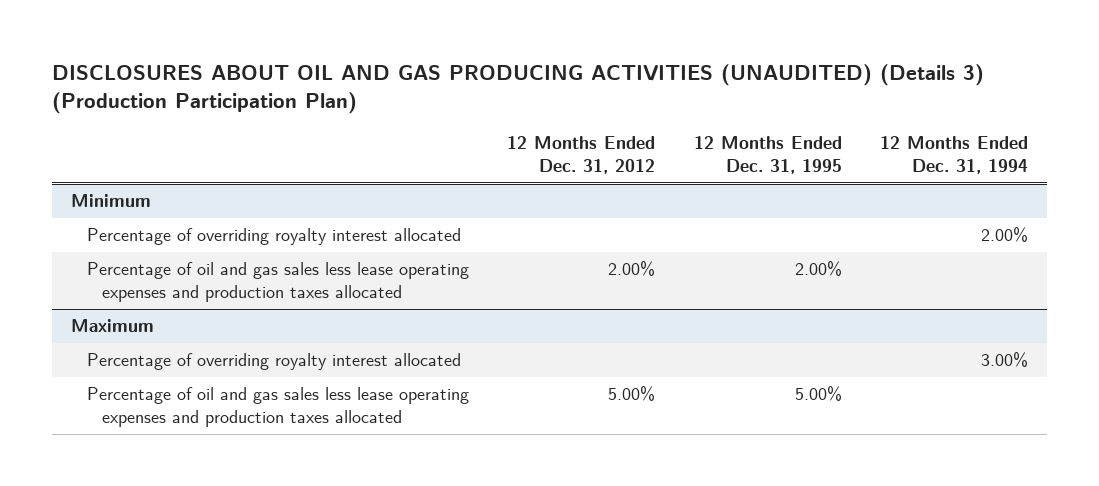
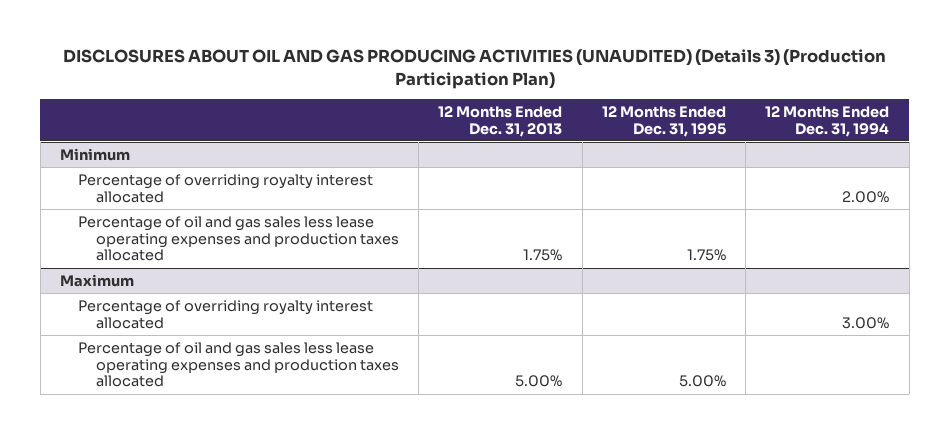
[507,136,656,174] 12 Months Ended Dec. 31, 2012 -> none
none -> [438,105,563,137] 12 Months Ended Dec. 31, 2013
[794,261,842,277] 2.00% -> [686,249,726,262] 1.75%

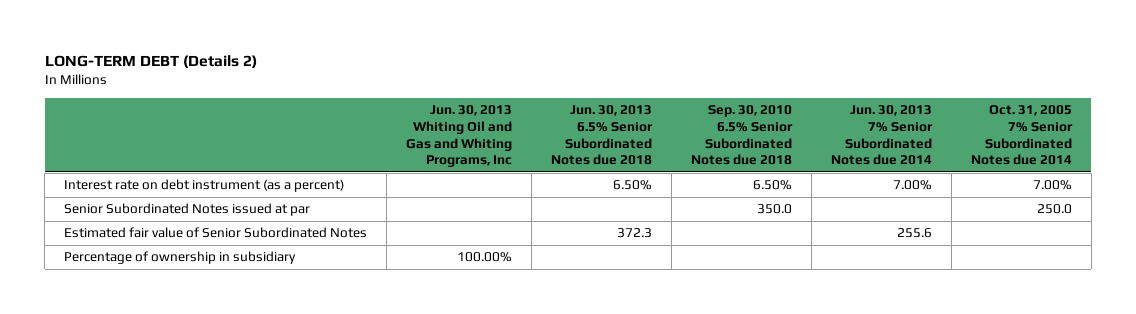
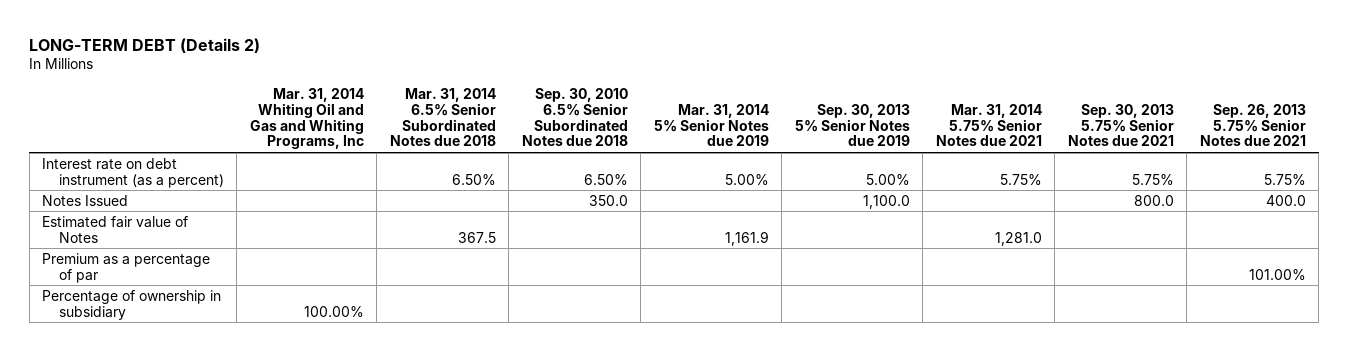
[406,105,513,168] Jun. 30, 2013 Whiting Oil and Gas and Whiting Programs, Inc -> none
[550,105,653,166] Jun. 30, 2013 6.5% Senior Subordinated Notes due 2018 -> none
[830,105,933,166] Jun. 30, 2013 7% Senior Subordinated Notes due 2014 -> none
[970,105,1073,166] Oct. 31, 2005 7% Senior Subordinated Notes due 2014 -> none
none -> [249,87,364,150] Mar. 31, 2014 Whiting Oil and Gas and Whiting Programs, Inc
none -> [389,87,496,147] Mar. 31, 2014 6.5% Senior Subordinated Notes due 2018
none -> [653,103,769,147] Mar. 31, 2014 5% Senior Notes due 2019
none -> [794,103,910,147] Sep. 30, 2013 5% Senior Notes due 2019
none -> [935,103,1042,147] Mar. 31, 2014 5.75% Senior Notes due 2021
none -> [1067,103,1174,147] Sep. 30, 2013 5.75% Senior Notes due 2021
none -> [1199,103,1306,147] Sep. 26, 2013 5.75% Senior Notes due 2021
[64,203,311,217] Senior Subordinated Notes issued at par -> [42,194,129,206] Notes Issued
[64,227,368,239] Estimated fair value of Senior Subordinated Notes -> [42,215,189,243] Estimated fair value of Notes
none -> [42,252,211,283] Premium as a percentage of par

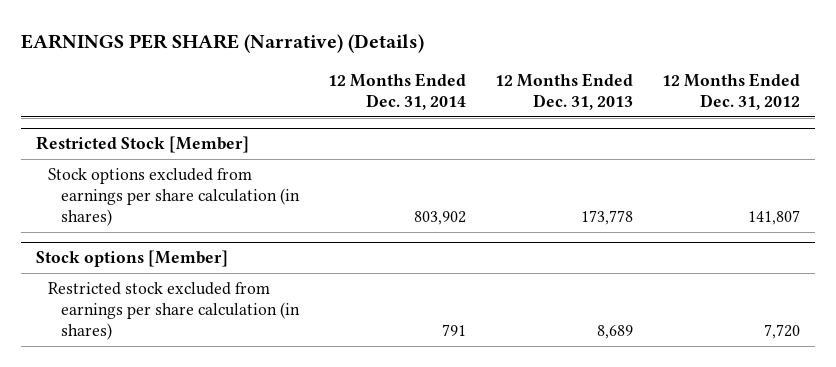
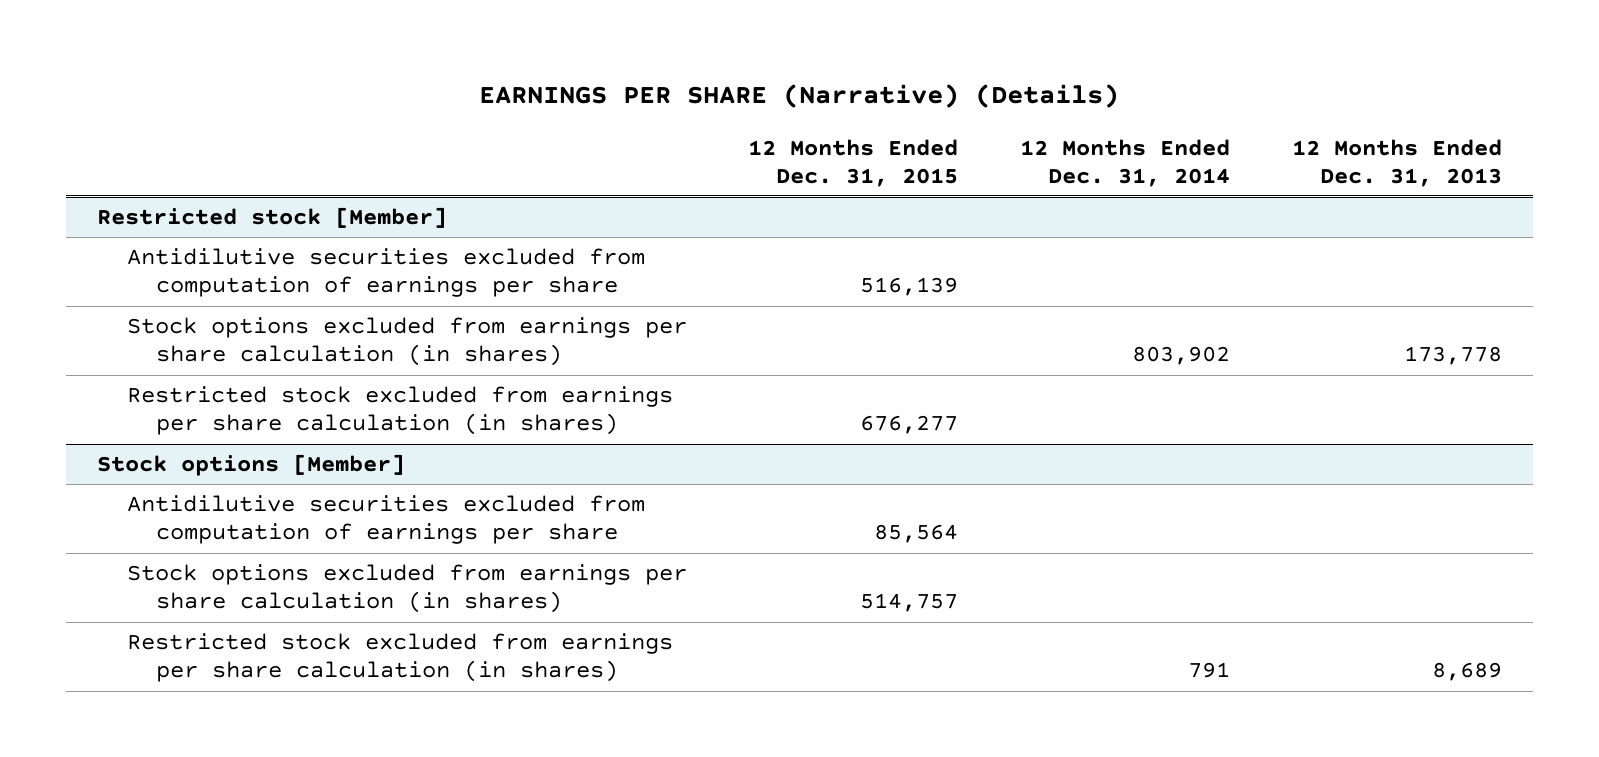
[662,73,801,111] 12 Months Ended Dec. 31, 2012 -> none
none -> [748,138,959,187] 12 Months Ended Dec. 31, 2015
[35,136,249,154] Restricted Stock [Member] -> [97,207,448,229] Restricted stock [Member]
none -> [126,248,645,298] Antidilutive securities excluded from computation of earnings per share
none -> [126,386,673,436] Restricted stock excluded from earnings per share calculation (in shares)
none -> [126,495,645,545] Antidilutive securities excluded from computation of earnings per share
none -> [126,564,687,614] Stock options excluded from earnings per share calculation (in shares)

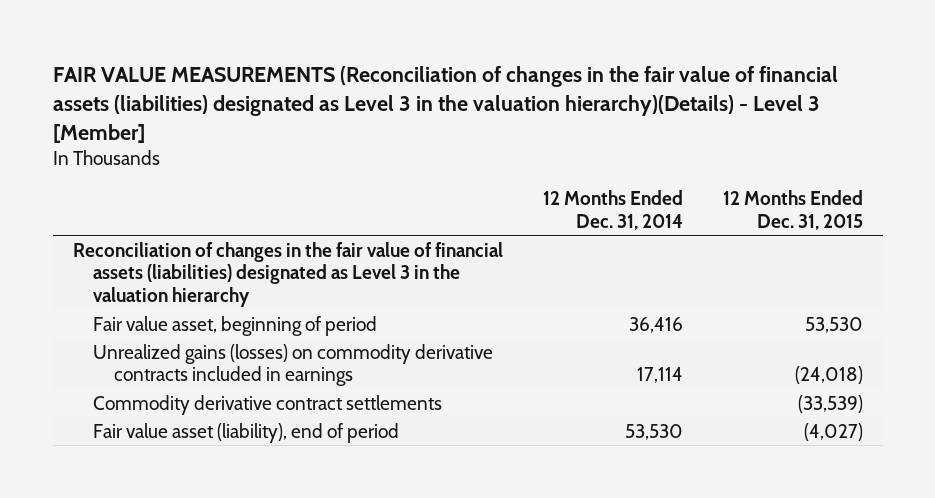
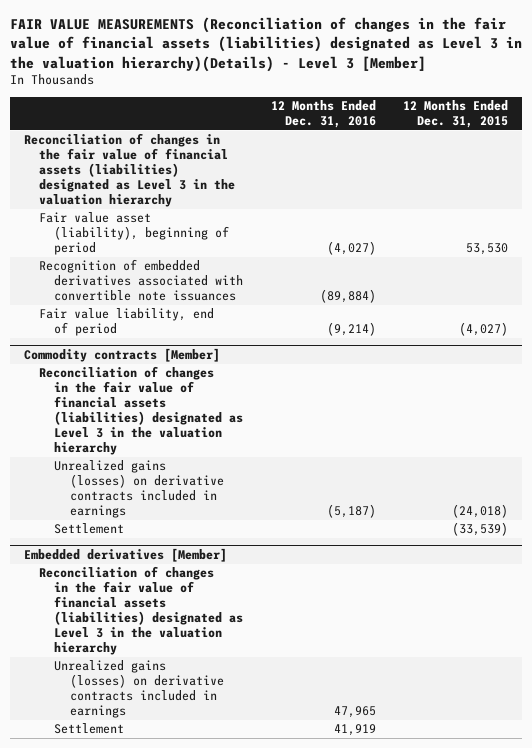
[542,189,683,230] 12 Months Ended Dec. 31, 2014 -> none
none -> [270,99,376,128] 12 Months Ended Dec. 31, 2016
[93,343,494,387] Unrealized gains (losses) on commodity derivative contracts included in earnings -> none
[93,394,443,415] Commodity derivative contract settlements -> none
[93,315,378,336] Fair value asset, beginning of period -> [39,212,230,256] Fair value asset (liability), beginning of period
none -> [39,259,244,302] Recognition of embedded derivatives associated with convertible note issuances
[93,422,400,443] Fair value asset (liability), end of period -> [39,308,215,337] Fair value liability, end of period
none -> [23,347,220,362] Commodity contracts [Member]
none -> [39,366,244,456] Reconciliation of changes in the fair value of financial assets (liabilities) designated as Level 3 in the valuation hierarchy
none -> [54,460,224,519] Unrealized gains (losses) on derivative contracts included in earnings
none -> [54,523,125,535] Settlement
none -> [23,547,227,562] Embedded derivatives [Member]
none -> [39,566,244,656] Reconciliation of changes in the fair value of financial assets (liabilities) designated as Level 3 in the valuation hierarchy
none -> [54,660,224,719] Unrealized gains (losses) on derivative contracts included in earnings
none -> [54,723,125,735] Settlement

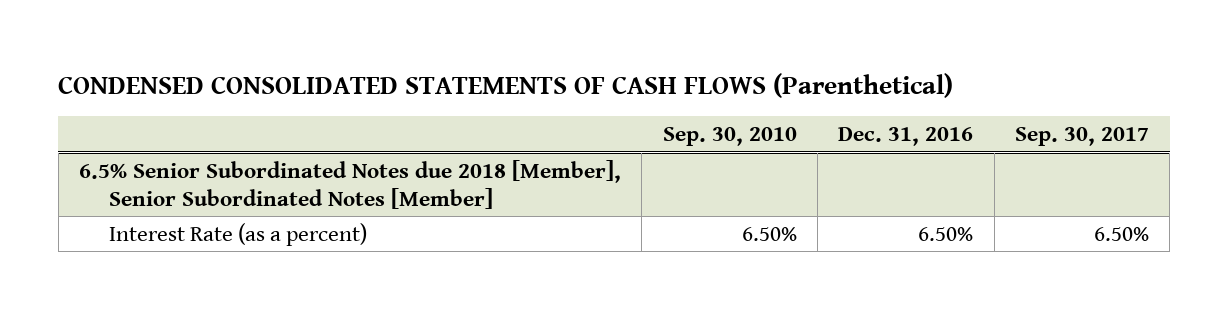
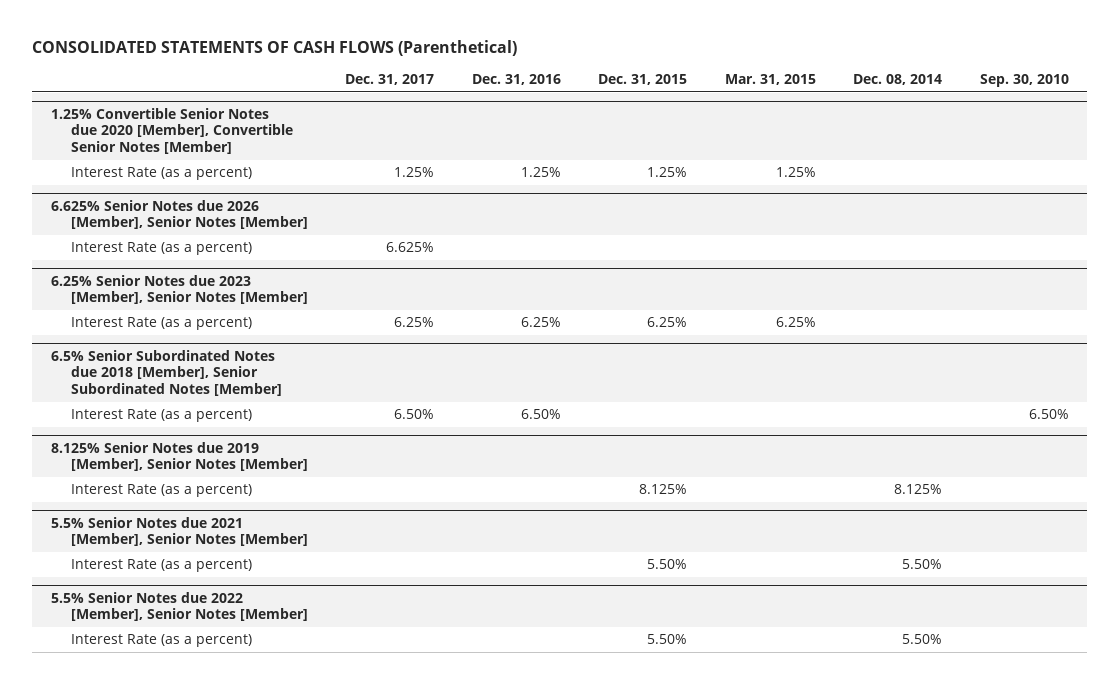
[58,72,954,98] CONDENSED CONSOLIDATED STATEMENTS OF CASH FLOWS (Parenthetical) -> [32,40,518,57] CONSOLIDATED STATEMENTS OF CASH FLOWS (Parenthetical)
[1015,127,1150,147] Sep. 30, 2017 -> none
none -> [345,73,435,85] Dec. 31, 2017
none -> [598,73,688,85] Dec. 31, 2015
none -> [724,73,816,85] Mar. 31, 2015
none -> [853,73,943,85] Dec. 08, 2014
none -> [51,107,293,155] 1.25% Convertible Senior Notes due 2020 [Member], Convertible Senior Notes [Member]
none -> [70,167,252,181] Interest Rate (as a percent)
none -> [51,199,308,230] 6.625% Senior Notes due 2026 [Member], Senior Notes [Member]
none -> [70,242,252,256] Interest Rate (as a percent)
none -> [51,274,308,305] 6.25% Senior Notes due 2023 [Member], Senior Notes [Member]
none -> [70,317,252,331] Interest Rate (as a percent)
none -> [51,441,308,472] 8.125% Senior Notes due 2019 [Member], Senior Notes [Member]
none -> [70,484,252,498] Interest Rate (as a percent)
none -> [51,516,308,547] 5.5% Senior Notes due 2021 [Member], Senior Notes [Member]
none -> [70,559,252,573] Interest Rate (as a percent)
none -> [51,591,308,622] 5.5% Senior Notes due 2022 [Member], Senior Notes [Member]
none -> [70,634,252,648] Interest Rate (as a percent)

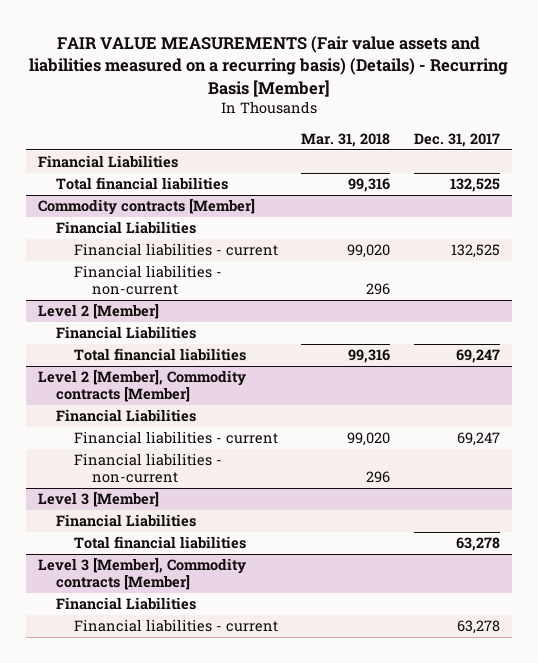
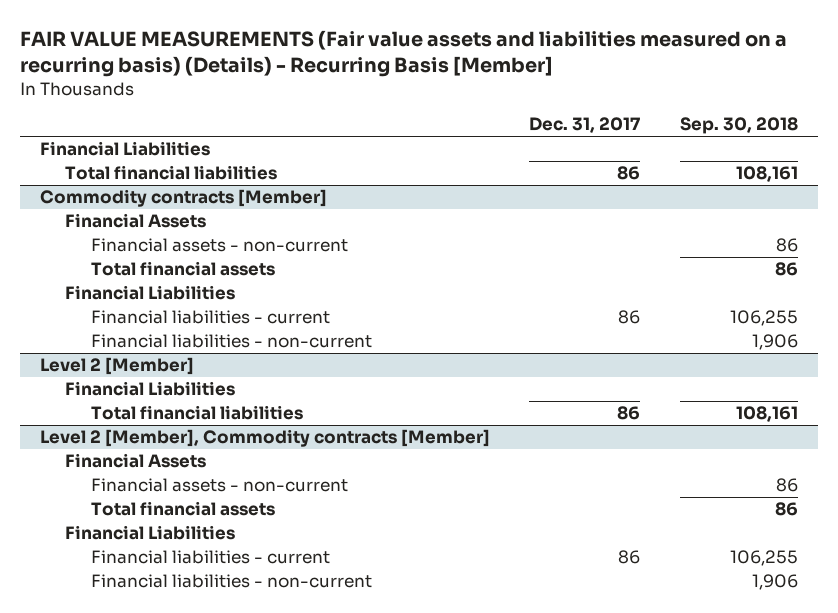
[301,133,391,148] Mar. 31, 2018 -> none
none -> [679,117,798,135] Sep. 30, 2018
[449,178,500,193] 132,525 -> [617,166,641,181] 86
none -> [65,213,207,229] Financial Assets
none -> [91,238,349,253] Financial assets - non-current
none -> [91,261,276,277] Total financial assets
[450,244,500,259] 132,525 -> [618,310,641,325] 86
[455,349,500,364] 69,247 -> [617,406,641,421] 86
none -> [65,453,207,469] Financial Assets
none -> [91,478,349,493] Financial assets - non-current
none -> [91,501,276,517] Total financial assets
[456,432,500,447] 69,247 -> [618,550,641,565] 86
[37,492,159,508] Level 3 [Member] -> none
[55,514,196,528] Financial Liabilities -> none
[73,536,246,550] Total financial liabilities -> none
[37,558,246,591] Level 3 [Member], Commodity contracts [Member] -> none
[55,597,196,611] Financial Liabilities -> none
[73,619,278,633] Financial liabilities - current -> none

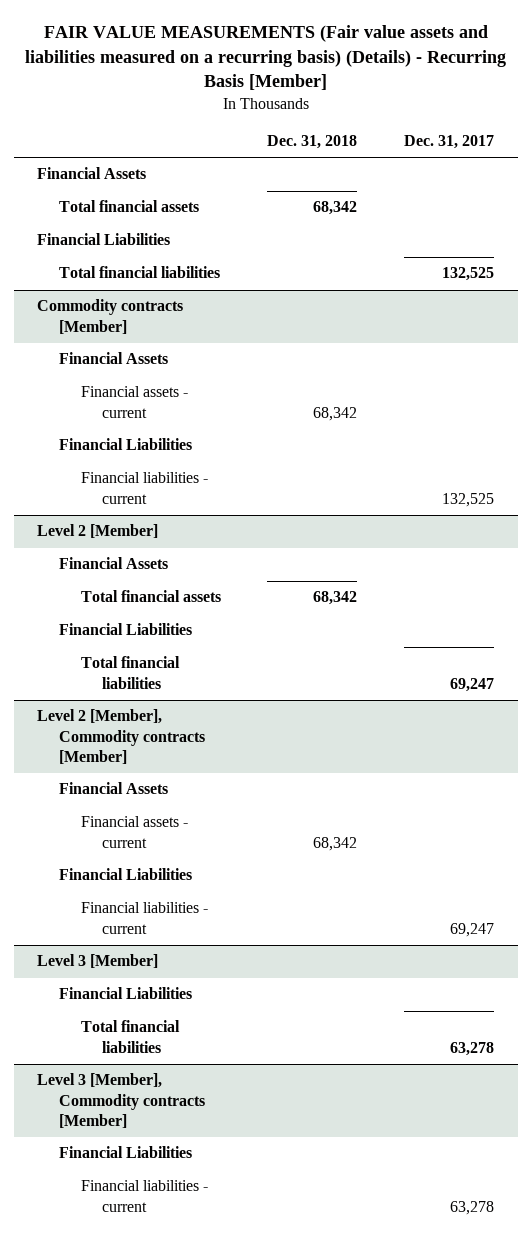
[679,117,798,135] Sep. 30, 2018 -> none
none -> [267,135,358,150] Dec. 31, 2018
none -> [37,167,147,180] Financial Assets
none -> [58,200,199,213] Total financial assets
[617,166,641,181] 86 -> [442,267,495,282] 132,525
[91,261,276,277] Total financial assets -> none
[91,238,349,253] Financial assets - non-current -> [80,386,188,418] Financial assets - current
[91,334,373,349] Financial liabilities - non-current -> none
[618,310,641,325] 86 -> [442,492,495,507] 132,525
none -> [58,557,168,570] Financial Assets
none -> [80,590,221,603] Total financial assets
[617,406,641,421] 86 -> [450,677,495,692] 69,247
[91,501,276,517] Total financial assets -> none
[91,478,349,493] Financial assets - non-current -> [80,816,188,848] Financial assets - current
[91,574,373,589] Financial liabilities - non-current -> none
[618,550,641,565] 86 -> [450,922,495,937] 69,247
none -> [37,954,159,969] Level 3 [Member]
none -> [58,987,192,1000] Financial Liabilities
none -> [80,1020,180,1053] Total financial liabilities
none -> [37,1073,205,1128] Level 3 [Member], Commodity contracts [Member]
none -> [58,1146,192,1159] Financial Liabilities
none -> [80,1180,208,1212] Financial liabilities - current

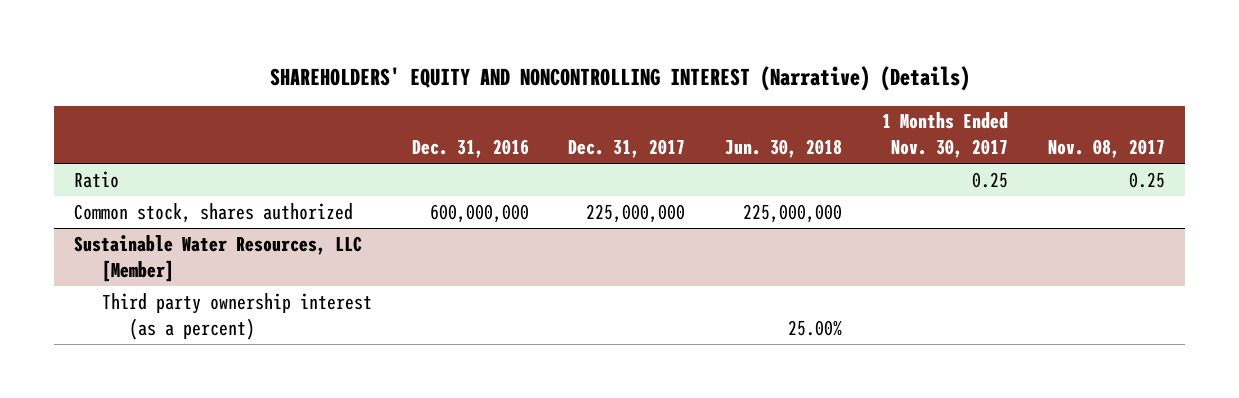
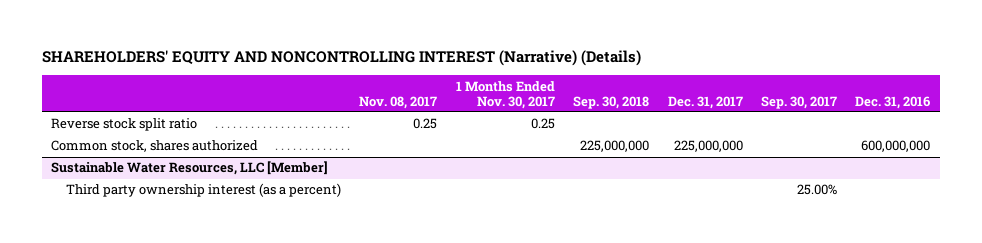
[725,139,843,159] Jun. 30, 2018 -> none
none -> [573,95,650,109] Sep. 30, 2018
none -> [761,95,838,109] Sep. 30, 2017
[74,170,120,188] Ratio -> [51,118,198,132] Reverse stock split ratio

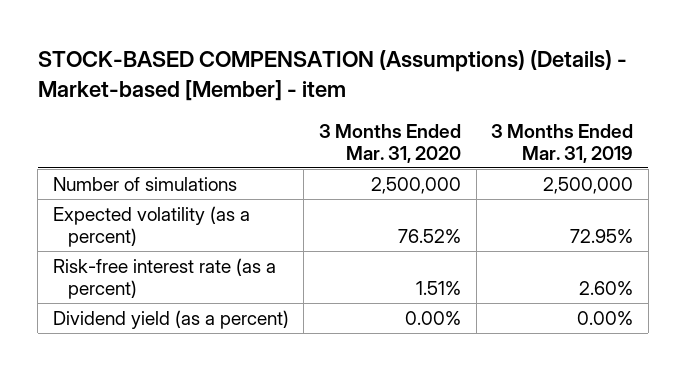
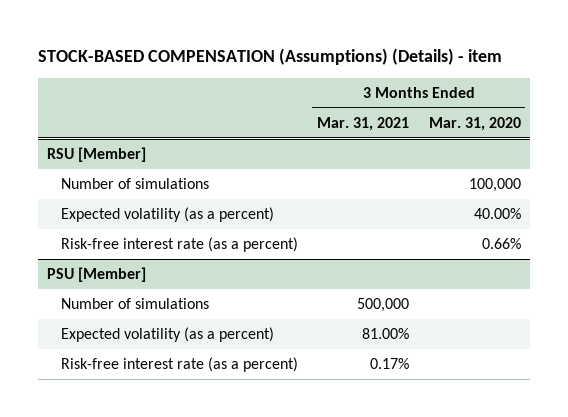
[37,50,627,101] STOCK-BASED COMPENSATION (Assumptions) (Details) - Market-based [Member] - item -> [37,48,502,66] STOCK-BASED COMPENSATION (Assumptions) (Details) - item
[491,123,634,163] 3 Months Ended Mar. 31, 2019 -> none
none -> [317,116,410,131] Mar. 31, 2021
[52,176,237,191] Number of simulations -> none
[52,205,250,247] Expected volatility (as a percent) -> none
[52,257,276,299] Risk-free interest rate (as a percent) -> none
[52,309,289,329] Dividend yield (as a percent) -> none
none -> [47,147,147,163] RSU [Member]
none -> [60,178,209,190] Number of simulations
none -> [60,207,274,223] Expected volatility (as a percent)
none -> [60,237,298,253] Risk-free interest rate (as a percent)
none -> [47,267,147,283] PSU [Member]
none -> [60,298,209,310] Number of simulations
none -> [60,327,274,343] Expected volatility (as a percent)
none -> [60,357,298,373] Risk-free interest rate (as a percent)

